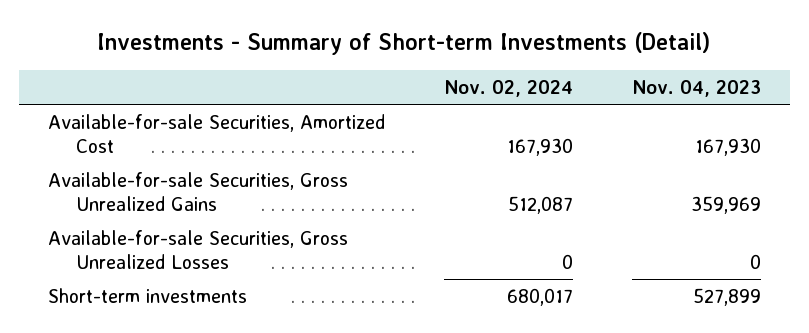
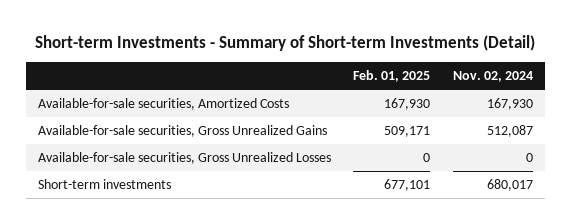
[97,31,711,55] Investments - Summary of Short-term Investments (Detail) -> [35,35,536,52] Short-term Investments - Summary of Short-term Investments (Detail)
[631,79,761,97] Nov. 04, 2023 -> none
none -> [353,70,431,83] Feb. 01, 2025
[48,114,386,153] Available-for-sale Securities, Amortized Cost -> [37,98,289,111] Available-for-sale securities, Amortized Costs
[48,172,349,211] Available-for-sale Securities, Gross Unrealized Gains -> [37,125,327,138] Available-for-sale securities, Gross Unrealized Gains
[48,230,349,269] Available-for-sale Securities, Gross Unrealized Losses -> [37,152,331,165] Available-for-sale securities, Gross Unrealized Losses

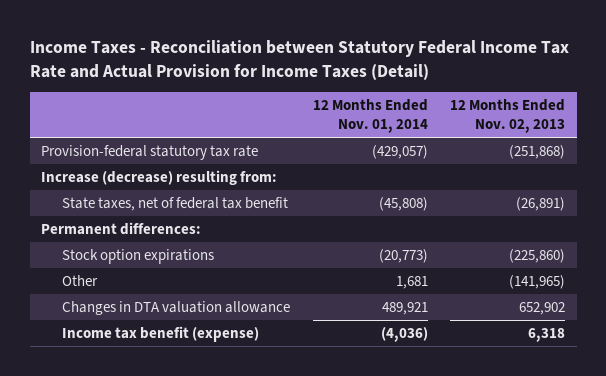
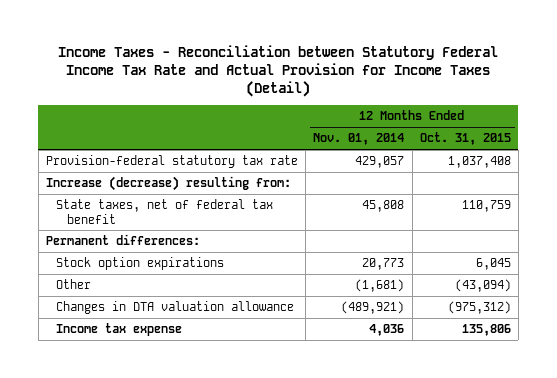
[450,98,566,134] 12 Months Ended Nov. 02, 2013 -> none
none -> [419,132,511,146] Oct. 31, 2015
[371,144,428,159] (429,057) -> [355,156,405,169] 429,057
[378,196,428,211] (45,808) -> [362,200,405,213] 45,808
[378,248,428,263] (20,773) -> [362,258,405,271] 20,773
[395,275,428,289] 1,681 -> [355,279,405,293] (1,681)
[381,301,428,315] 489,921 -> [341,301,405,315] (489,921)
[62,325,260,342] Income tax benefit (expense) -> [56,323,183,337] Income tax expense
[380,326,428,342] (4,036) -> [369,324,405,337] 4,036

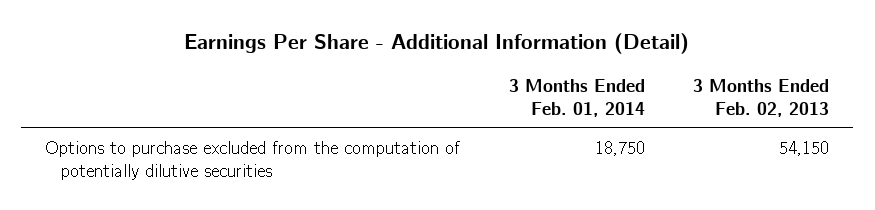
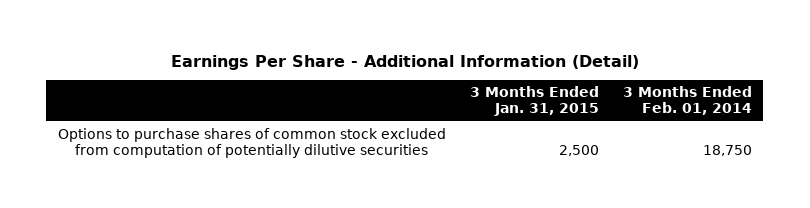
[693,79,830,118] 3 Months Ended Feb. 02, 2013 -> none
none -> [469,86,599,117] 3 Months Ended Jan. 31, 2015
[45,140,461,180] Options to purchase excluded from the computation of potentially dilutive securities -> [58,127,447,159] Options to purchase shares of common stock excluded from computation of potentially dilutive securities

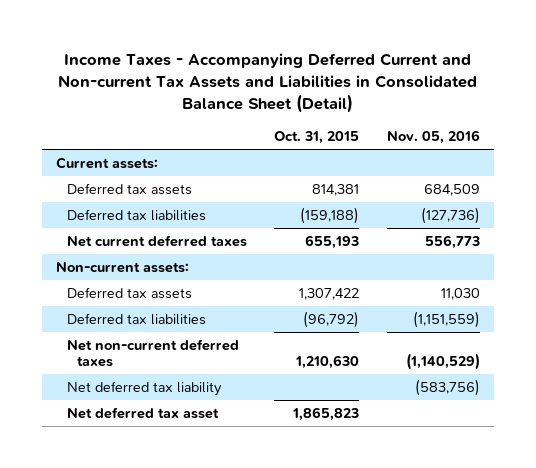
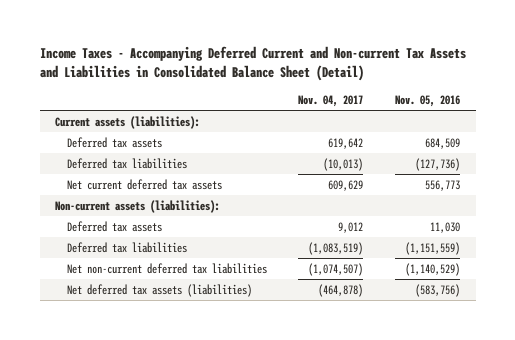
[274,131,360,145] Oct. 31, 2015 -> none
none -> [298,94,364,107] Nov. 04, 2017
[56,156,159,169] Current assets: -> [55,115,201,129] Current assets (liabilities):
[66,234,247,247] Net current deferred taxes -> [66,178,222,190] Net current deferred tax assets
[56,261,190,273] Non-current assets: -> [55,199,221,213] Non-current assets (liabilities):
[66,406,219,419] Net deferred tax asset -> none
[66,338,239,368] Net non-current deferred taxes -> [66,262,267,274] Net non-current deferred tax liabilities
[66,380,222,396] Net deferred tax liability -> [66,283,252,297] Net deferred tax assets (liabilities)

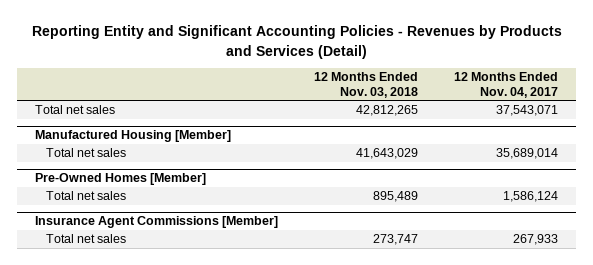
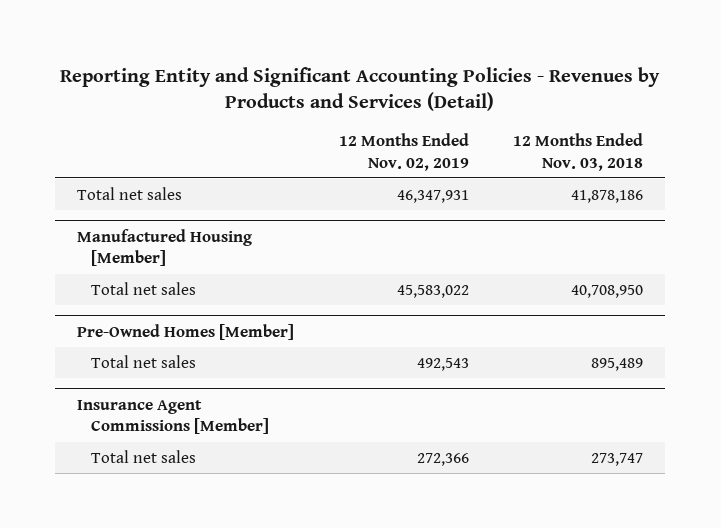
[454,72,559,98] 12 Months Ended Nov. 04, 2017 -> none
none -> [338,133,469,171] 12 Months Ended Nov. 02, 2019
[356,105,419,117] 42,812,265 -> [571,189,644,203] 41,878,186
[356,148,419,160] 41,643,029 -> [571,284,644,298] 40,708,950

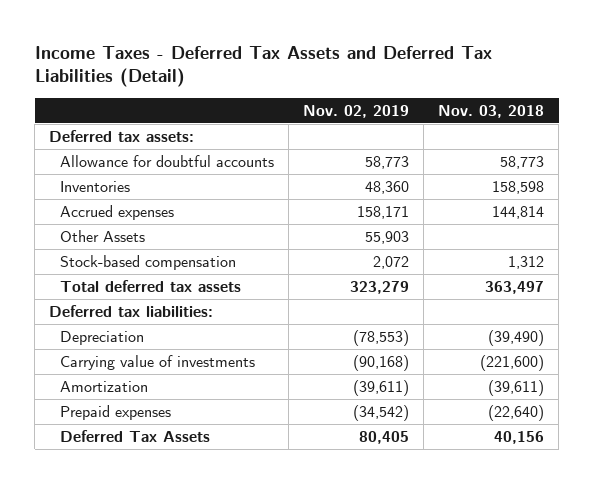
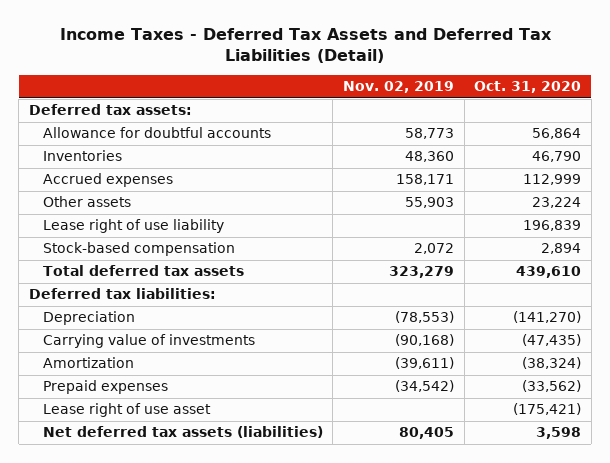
[438,104,545,118] Nov. 03, 2018 -> none
none -> [474,81,582,94] Oct. 31, 2020
[60,229,146,242] Other Assets -> [42,196,131,208] Other assets
none -> [42,219,224,234] Lease right of use liability
none -> [42,403,211,418] Lease right of use asset
[60,429,211,442] Deferred Tax Assets -> [42,426,323,439] Net deferred tax assets (liabilities)

